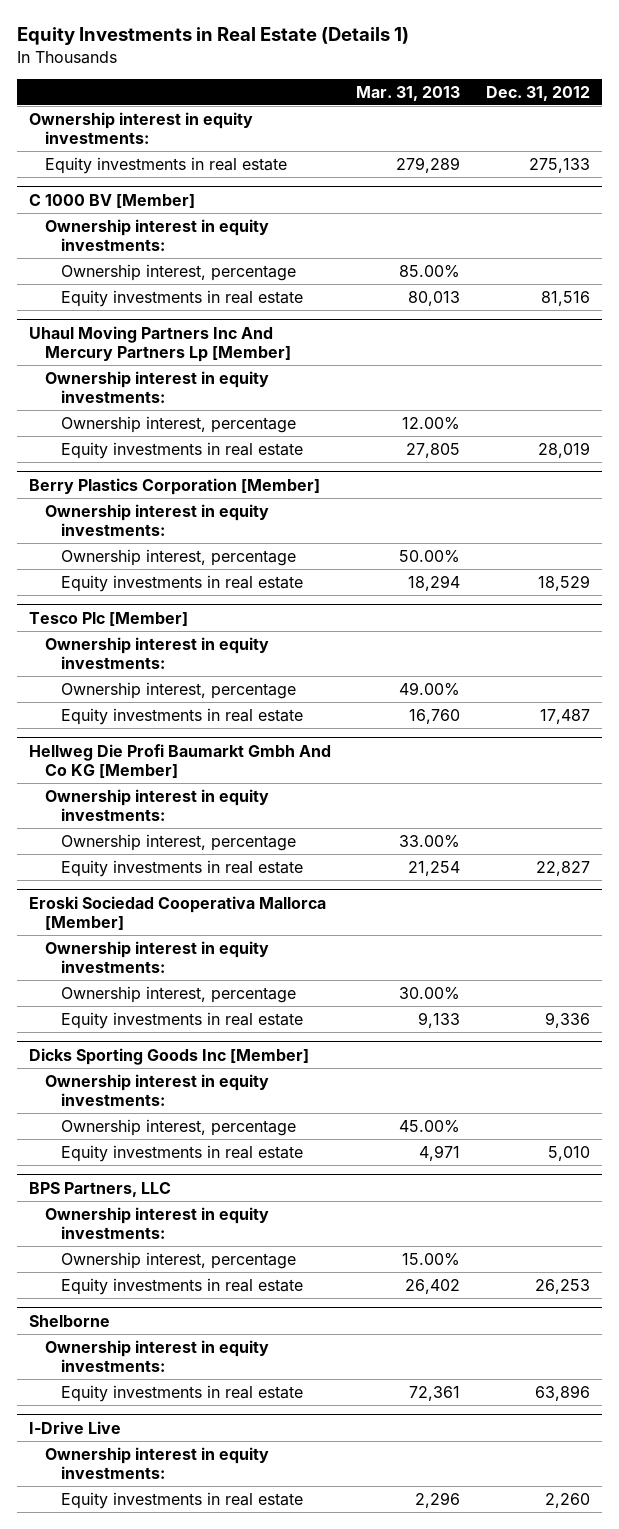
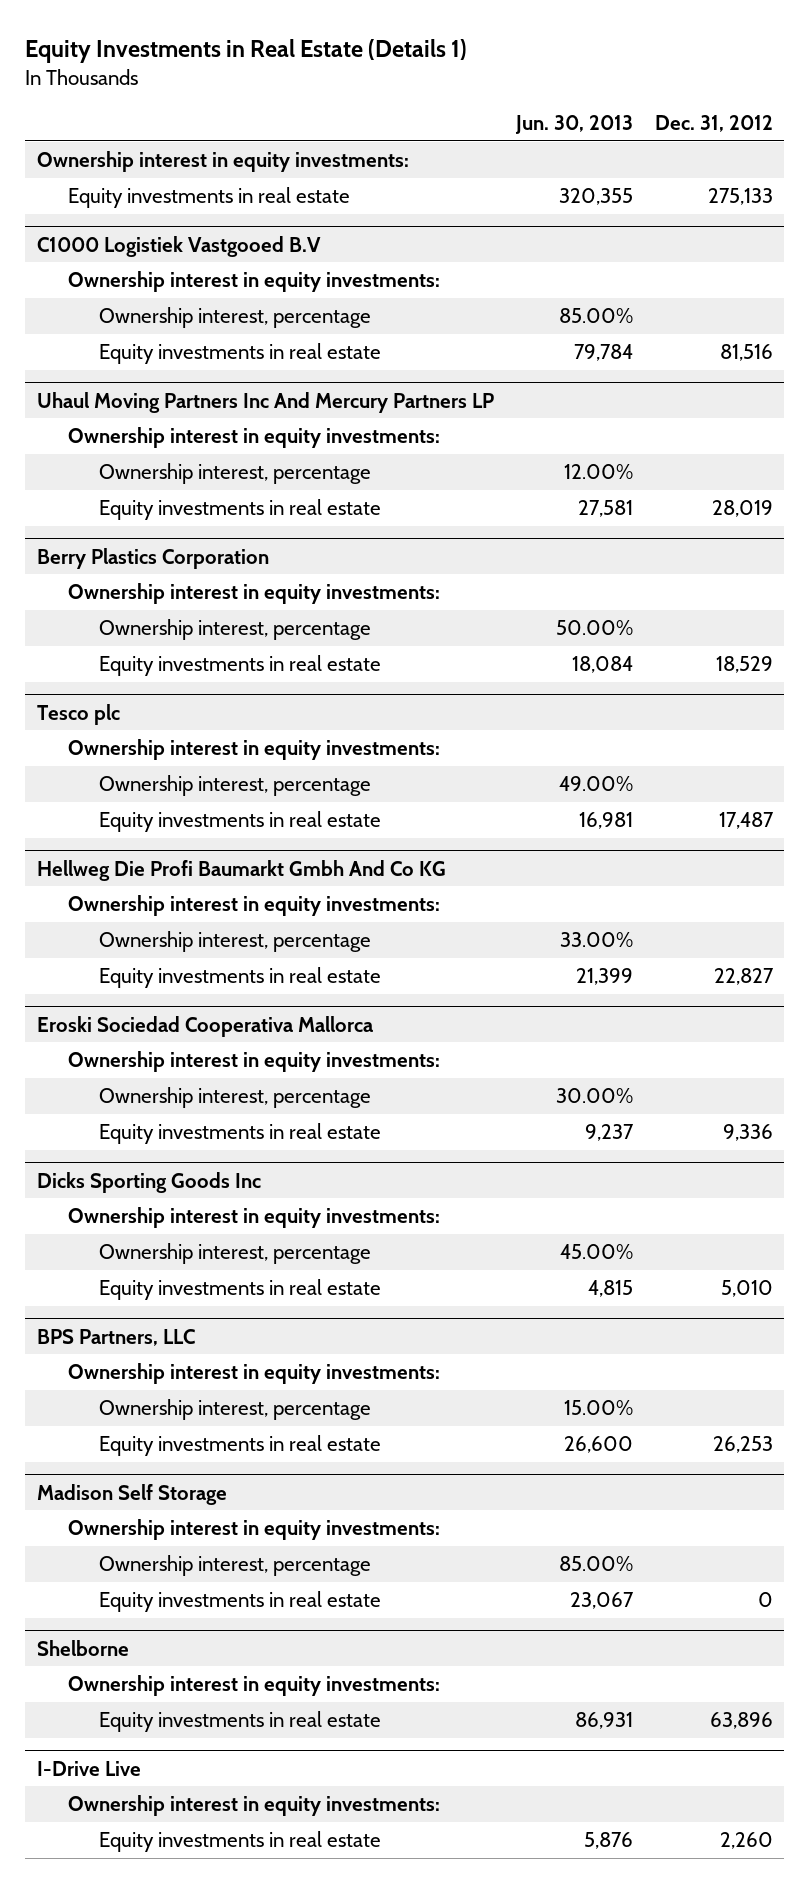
[356,85,461,101] Mar. 31, 2013 -> none
none -> [514,114,633,134] Jun. 30, 2013
[29,193,196,208] C 1000 BV [Member] -> [36,235,321,257] C1000 Logistiek Vastgooed B.V
[29,325,292,362] Uhaul Moving Partners Inc And Mercury Partners Lp [Member] -> [36,391,494,413] Uhaul Moving Partners Inc And Mercury Partners LP
[29,477,321,495] Berry Plastics Corporation [Member] -> [36,547,269,569] Berry Plastics Corporation
[29,611,189,626] Tesco Plc [Member] -> [36,703,120,725] Tesco plc
[29,743,332,778] Hellweg Die Profi Baumarkt Gmbh And Co KG [Member] -> [36,859,446,881] Hellweg Die Profi Baumarkt Gmbh And Co KG
[29,895,327,930] Eroski Sociedad Cooperativa Mallorca [Member] -> [36,1015,373,1037] Eroski Sociedad Cooperativa Mallorca
[29,1047,310,1065] Dicks Sporting Goods Inc [Member] -> [36,1171,261,1193] Dicks Sporting Goods Inc
none -> [36,1483,227,1505] Madison Self Storage
none -> [67,1518,440,1540] Ownership interest in equity investments:
none -> [98,1554,371,1576] Ownership interest, percentage
none -> [98,1590,381,1612] Equity investments in real estate

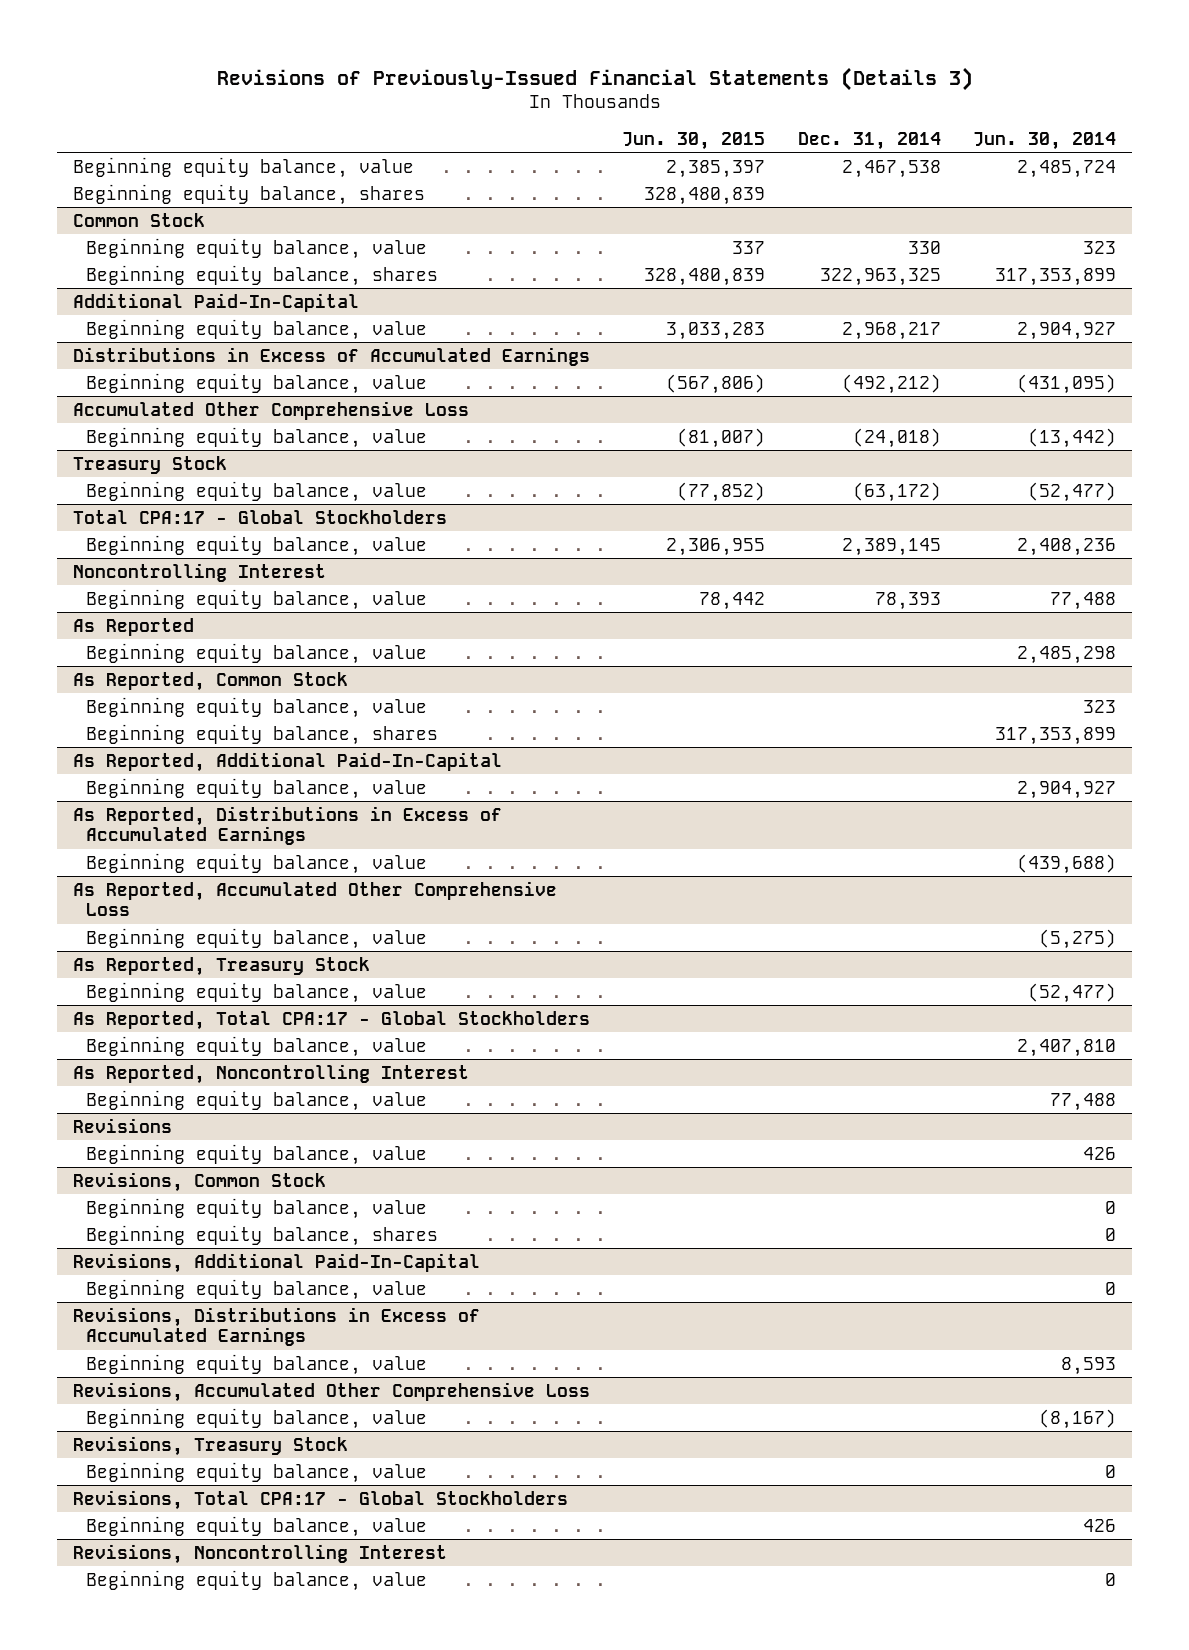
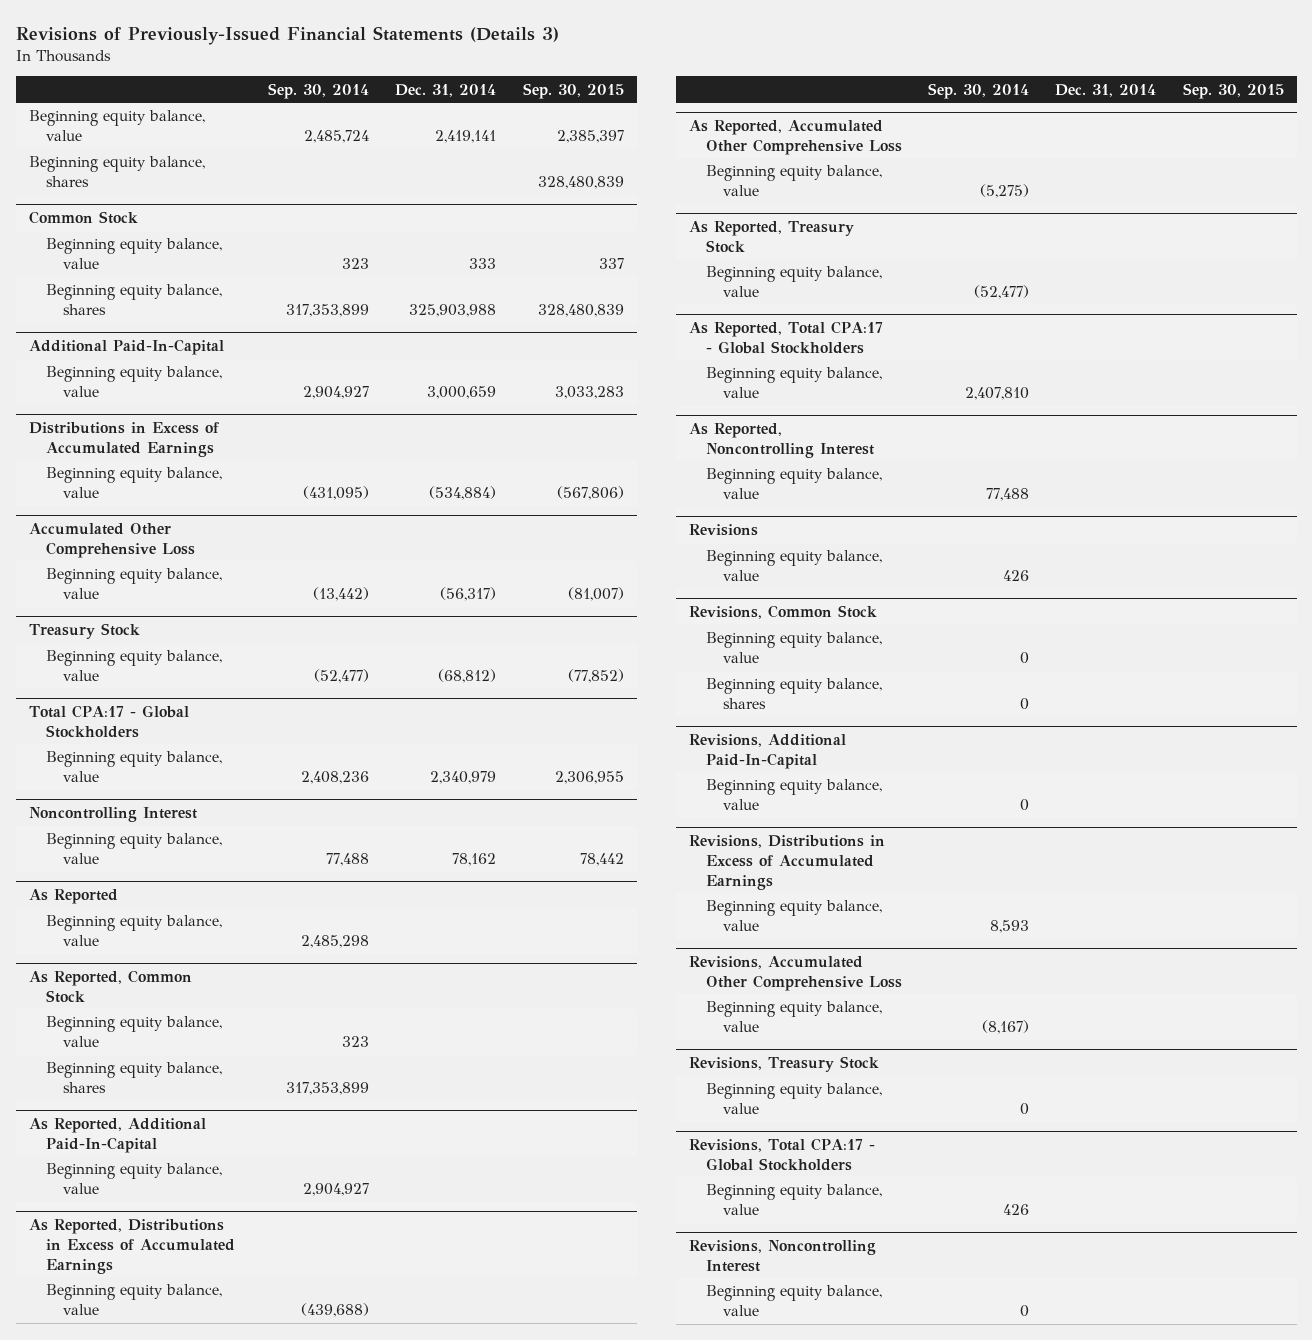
[622,132,766,151] Jun. 30, 2015 -> none
[972,132,1116,151] Jun. 30, 2014 -> none
none -> [268,82,370,99] Sep. 30, 2014
none -> [522,82,624,99] Sep. 30, 2015
[841,159,941,178] 2,467,538 -> [435,130,497,144] 2,419,141
[907,240,941,254] 330 -> [469,258,497,270] 333
[819,267,941,286] 322,963,325 -> [409,304,497,318] 325,903,988
[841,321,941,340] 2,968,217 -> [427,386,497,400] 3,000,659
[841,373,941,394] (492,212) -> [429,486,497,501] (534,884)
[852,427,941,448] (24,018) -> [440,587,497,602] (56,317)
[852,481,941,502] (63,172) -> [438,669,497,684] (68,812)
[841,537,941,556] 2,389,145 -> [430,771,497,785] 2,340,979
[874,591,941,610] 78,393 -> [452,853,497,867] 78,162

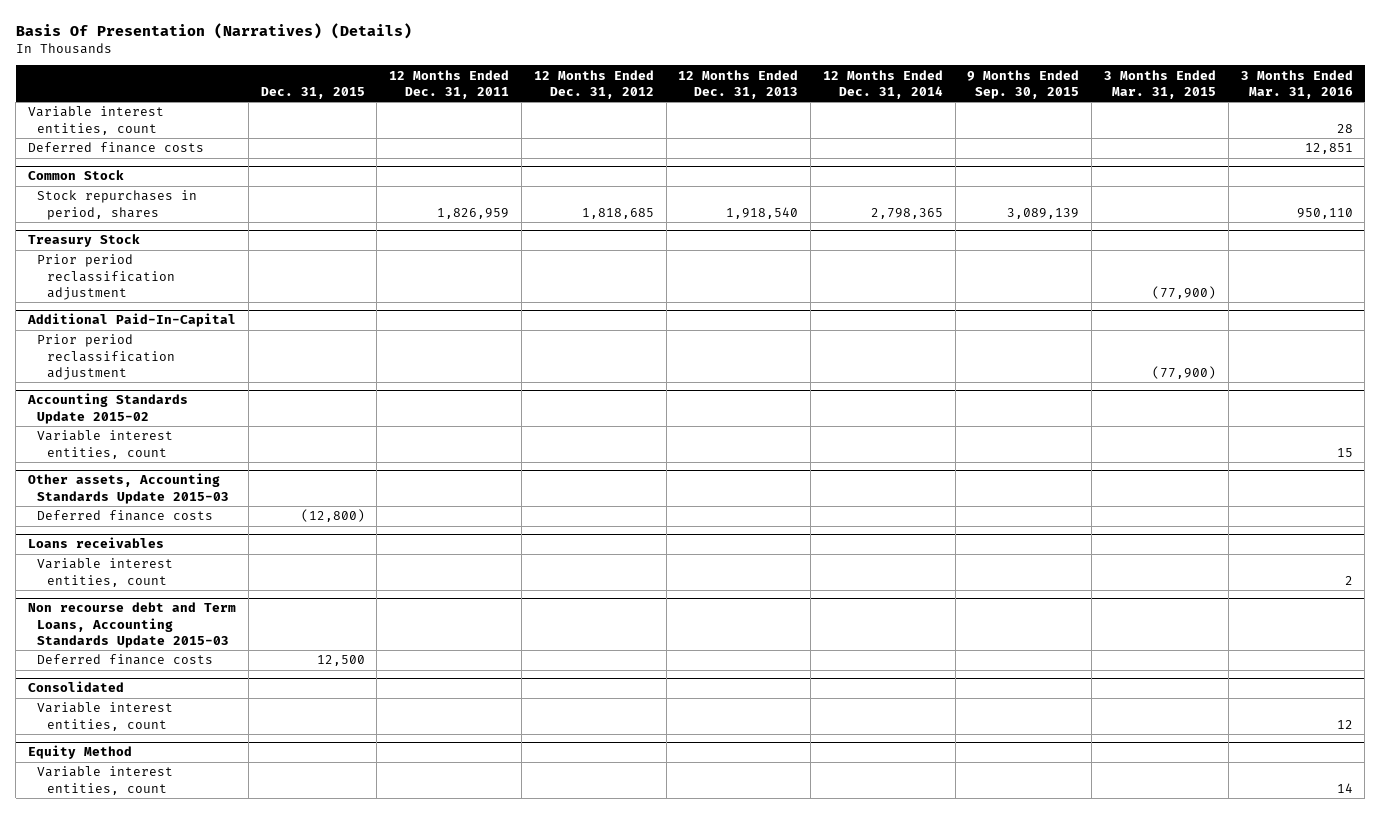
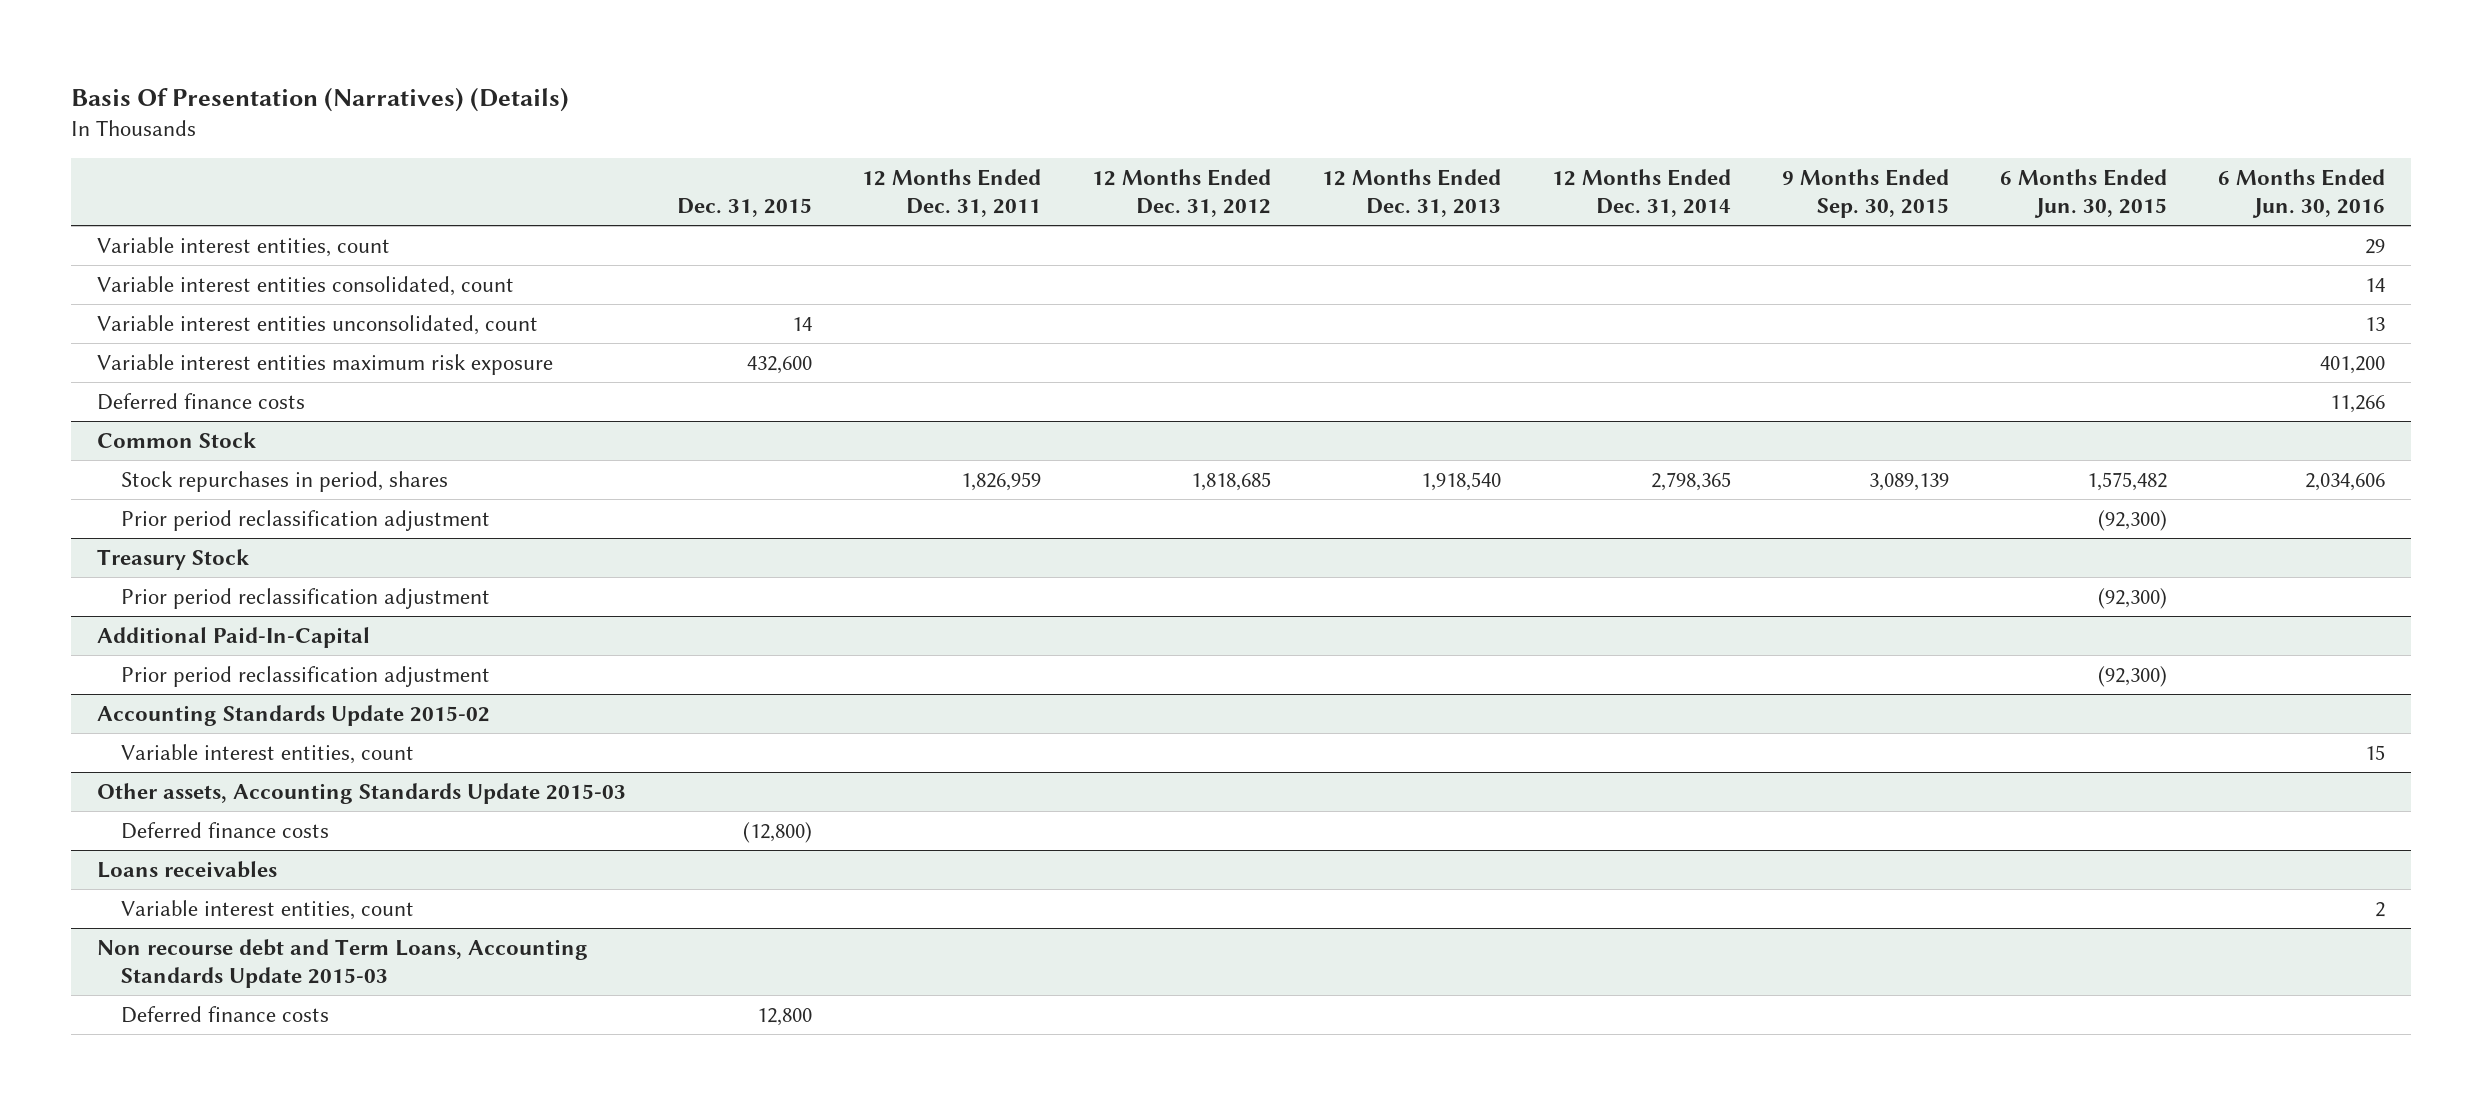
[1104,69,1217,99] 3 Months Ended Mar. 31, 2015 -> none
[1240,69,1353,99] 3 Months Ended Mar. 31, 2016 -> none
none -> [2000,168,2168,219] 6 Months Ended Jun. 30, 2015
none -> [2218,168,2386,219] 6 Months Ended Jun. 30, 2016
none -> [96,275,514,296] Variable interest entities consolidated, count
none -> [96,314,538,335] Variable interest entities unconsolidated, count
none -> [96,353,553,375] Variable interest entities maximum risk exposure
none -> [121,509,491,531] Prior period reclassification adjustment
[28,681,125,693] Consolidated -> none
[37,702,174,731] Variable interest entities, count -> none
[28,745,133,760] Equity Method -> none
[37,766,174,795] Variable interest entities, count -> none
[316,655,365,667] 12,500 -> [756,1007,812,1026] 12,800

